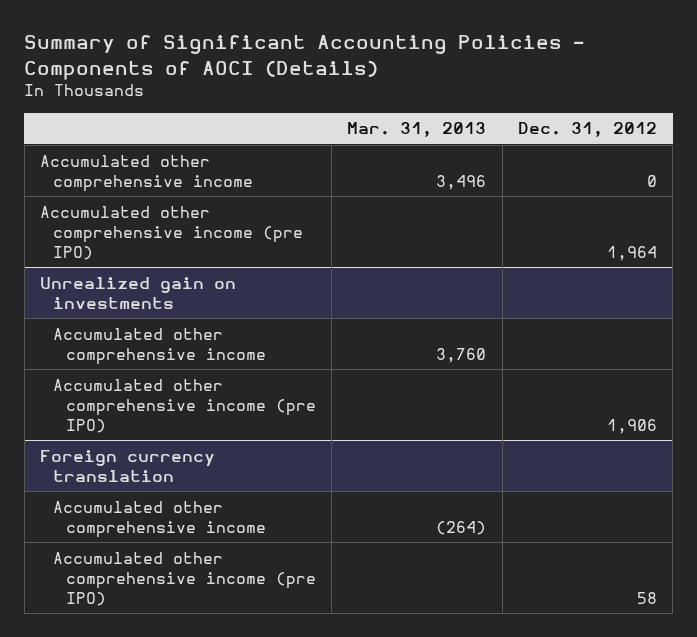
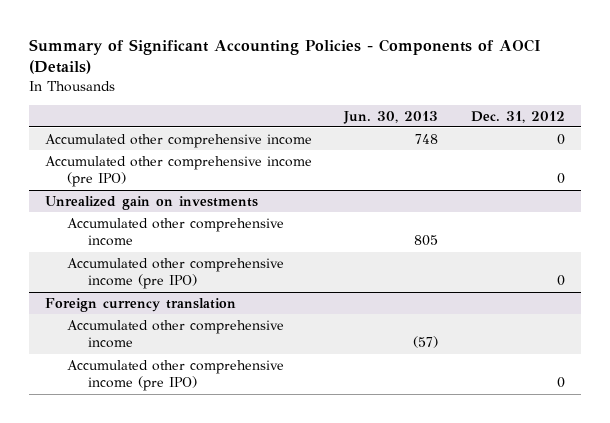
[347,122,487,138] Mar. 31, 2013 -> none
none -> [343,110,439,124] Jun. 30, 2013
[606,245,657,261] 1,964 -> [556,173,565,185] 0
[606,418,657,434] 1,906 -> [556,275,565,287] 0
[636,591,657,604] 58 -> [556,377,565,389] 0

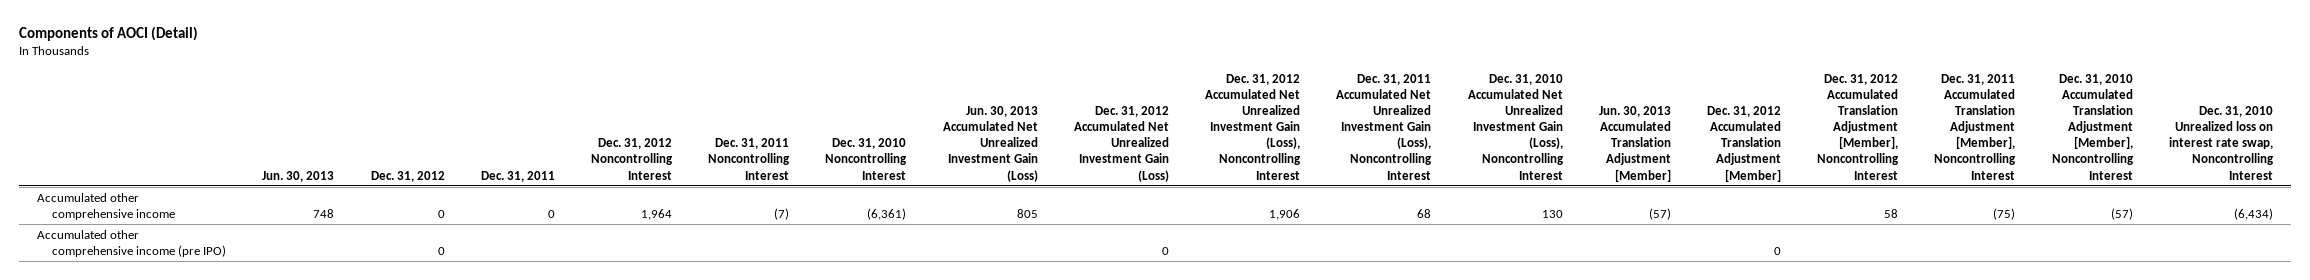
[29,38,542,75] Summary of Significant Accounting Policies - Components of AOCI (Details) -> [18,26,198,42] Components of AOCI (Detail)
none -> [480,170,555,182] Dec. 31, 2011
none -> [590,138,673,180] Dec. 31, 2012 Noncontrolling Interest
none -> [708,138,791,180] Dec. 31, 2011 Noncontrolling Interest
none -> [825,138,908,180] Dec. 31, 2010 Noncontrolling Interest
none -> [942,105,1038,182] Jun. 30, 2013 Accumulated Net Unrealized Investment Gain (Loss)
none -> [1073,105,1169,182] Dec. 31, 2012 Accumulated Net Unrealized Investment Gain (Loss)
none -> [1205,73,1302,180] Dec. 31, 2012 Accumulated Net Unrealized Investment Gain (Loss), Noncontrolling Interest
none -> [1336,73,1433,180] Dec. 31, 2011 Accumulated Net Unrealized Investment Gain (Loss), Noncontrolling Interest
none -> [1467,73,1564,180] Dec. 31, 2010 Accumulated Net Unrealized Investment Gain (Loss), Noncontrolling Interest
none -> [1598,105,1671,182] Jun. 30, 2013 Accumulated Translation Adjustment [Member]
none -> [1706,105,1781,182] Dec. 31, 2012 Accumulated Translation Adjustment [Member]
none -> [1817,73,1900,180] Dec. 31, 2012 Accumulated Translation Adjustment [Member], Noncontrolling Interest
none -> [1934,73,2017,180] Dec. 31, 2011 Accumulated Translation Adjustment [Member], Noncontrolling Interest
none -> [2051,73,2134,180] Dec. 31, 2010 Accumulated Translation Adjustment [Member], Noncontrolling Interest
none -> [2168,105,2274,180] Dec. 31, 2010 Unrealized loss on interest rate swap, Noncontrolling Interest
[45,195,259,210] Unrealized gain on investments -> none
[66,217,284,247] Accumulated other comprehensive income -> none
[66,257,284,290] Accumulated other comprehensive income (pre IPO) -> none
[45,297,237,312] Foreign currency translation -> none
[66,319,284,349] Accumulated other comprehensive income -> none
[66,359,284,392] Accumulated other comprehensive income (pre IPO) -> none

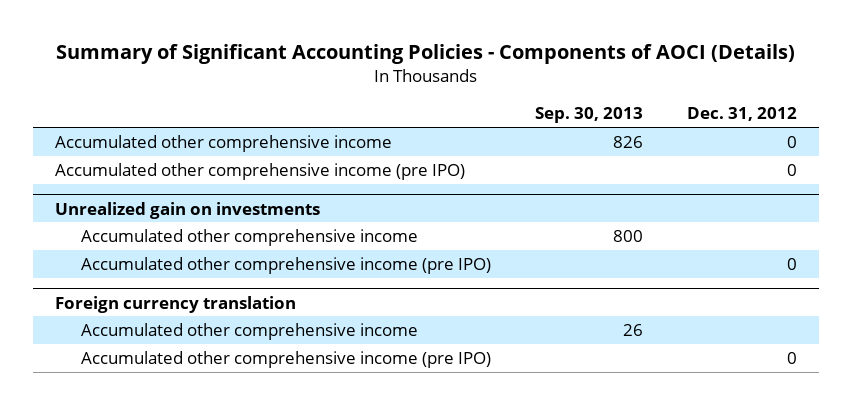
[18,26,198,42] Components of AOCI (Detail) -> [55,44,795,65] Summary of Significant Accounting Policies - Components of AOCI (Details)
[262,170,335,182] Jun. 30, 2013 -> none
[480,170,555,182] Dec. 31, 2011 -> none
[590,138,673,180] Dec. 31, 2012 Noncontrolling Interest -> none
[708,138,791,180] Dec. 31, 2011 Noncontrolling Interest -> none
[825,138,908,180] Dec. 31, 2010 Noncontrolling Interest -> none
[942,105,1038,182] Jun. 30, 2013 Accumulated Net Unrealized Investment Gain (Loss) -> none
[1073,105,1169,182] Dec. 31, 2012 Accumulated Net Unrealized Investment Gain (Loss) -> none
[1205,73,1302,180] Dec. 31, 2012 Accumulated Net Unrealized Investment Gain (Loss), Noncontrolling Interest -> none
[1336,73,1433,180] Dec. 31, 2011 Accumulated Net Unrealized Investment Gain (Loss), Noncontrolling Interest -> none
[1467,73,1564,180] Dec. 31, 2010 Accumulated Net Unrealized Investment Gain (Loss), Noncontrolling Interest -> none
[1598,105,1671,182] Jun. 30, 2013 Accumulated Translation Adjustment [Member] -> none
[1706,105,1781,182] Dec. 31, 2012 Accumulated Translation Adjustment [Member] -> none
[1817,73,1900,180] Dec. 31, 2012 Accumulated Translation Adjustment [Member], Noncontrolling Interest -> none
[1934,73,2017,180] Dec. 31, 2011 Accumulated Translation Adjustment [Member], Noncontrolling Interest -> none
[2051,73,2134,180] Dec. 31, 2010 Accumulated Translation Adjustment [Member], Noncontrolling Interest -> none
[2168,105,2274,180] Dec. 31, 2010 Unrealized loss on interest rate swap, Noncontrolling Interest -> none
none -> [534,107,643,124] Sep. 30, 2013
none -> [54,201,320,219] Unrealized gain on investments
none -> [80,228,418,246] Accumulated other comprehensive income
none -> [80,256,491,274] Accumulated other comprehensive income (pre IPO)
none -> [54,295,296,313] Foreign currency translation
none -> [80,322,418,340] Accumulated other comprehensive income
none -> [80,350,491,368] Accumulated other comprehensive income (pre IPO)

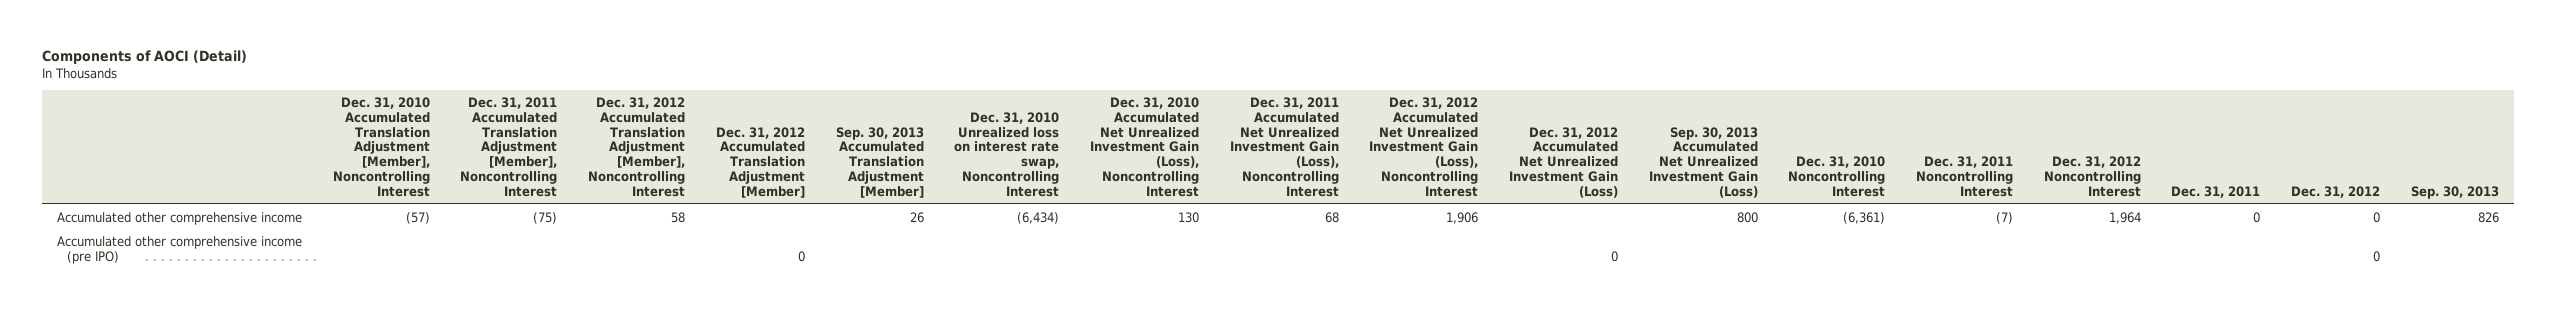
[55,44,795,65] Summary of Significant Accounting Policies - Components of AOCI (Details) -> [41,49,247,64] Components of AOCI (Detail)
none -> [332,96,430,198] Dec. 31, 2010 Accumulated Translation Adjustment [Member], Noncontrolling Interest
none -> [460,96,558,198] Dec. 31, 2011 Accumulated Translation Adjustment [Member], Noncontrolling Interest
none -> [588,96,686,198] Dec. 31, 2012 Accumulated Translation Adjustment [Member], Noncontrolling Interest
none -> [715,126,805,199] Dec. 31, 2012 Accumulated Translation Adjustment [Member]
none -> [835,126,924,199] Sep. 30, 2013 Accumulated Translation Adjustment [Member]
none -> [954,111,1060,198] Dec. 31, 2010 Unrealized loss on interest rate swap, Noncontrolling Interest
none -> [1089,96,1199,198] Dec. 31, 2010 Accumulated Net Unrealized Investment Gain (Loss), Noncontrolling Interest
none -> [1229,96,1339,198] Dec. 31, 2011 Accumulated Net Unrealized Investment Gain (Loss), Noncontrolling Interest
none -> [1369,96,1479,198] Dec. 31, 2012 Accumulated Net Unrealized Investment Gain (Loss), Noncontrolling Interest
none -> [1508,126,1618,199] Dec. 31, 2012 Accumulated Net Unrealized Investment Gain (Loss)
none -> [1648,126,1758,199] Sep. 30, 2013 Accumulated Net Unrealized Investment Gain (Loss)
none -> [1788,156,1886,198] Dec. 31, 2010 Noncontrolling Interest
none -> [1916,156,2014,198] Dec. 31, 2011 Noncontrolling Interest
none -> [2043,156,2141,198] Dec. 31, 2012 Noncontrolling Interest
none -> [2171,186,2261,199] Dec. 31, 2011
[54,201,320,219] Unrealized gain on investments -> none
[80,228,418,246] Accumulated other comprehensive income -> none
[80,256,491,274] Accumulated other comprehensive income (pre IPO) -> none
[54,295,296,313] Foreign currency translation -> none
[80,322,418,340] Accumulated other comprehensive income -> none
[80,350,491,368] Accumulated other comprehensive income (pre IPO) -> none

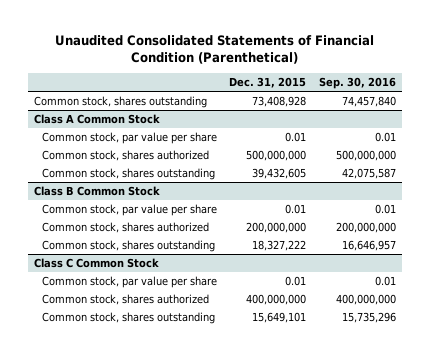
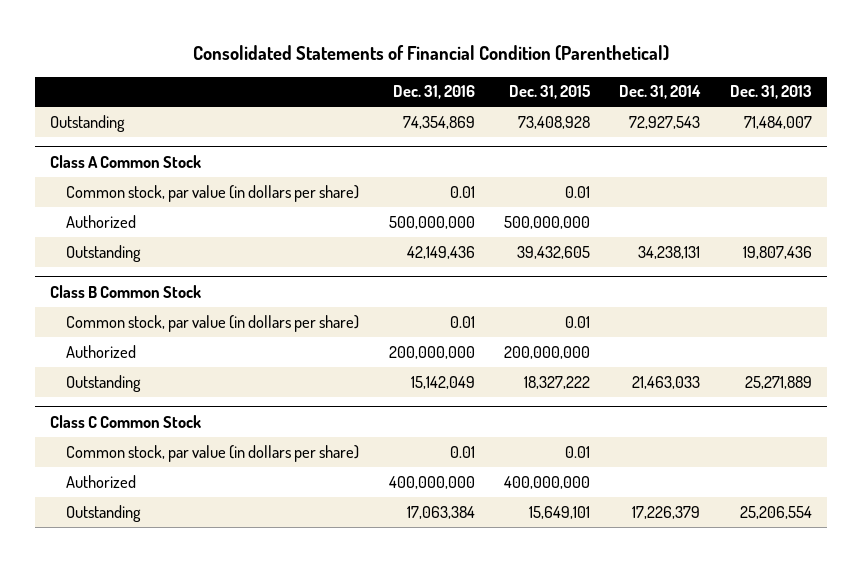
[54,34,374,64] Unaudited Consolidated Statements of Financial Condition (Parenthetical) -> [192,45,669,62] Consolidated Statements of Financial Condition (Parenthetical)
[318,77,396,90] Sep. 30, 2016 -> none
none -> [392,85,475,100] Dec. 31, 2016
none -> [619,85,702,100] Dec. 31, 2014
none -> [729,85,812,100] Dec. 31, 2013
[33,96,207,109] Common stock, shares outstanding -> [49,114,125,132] Outstanding
[41,132,217,145] Common stock, par value per share -> [66,184,360,202] Common stock, par value (in dollars per share)
[41,150,209,162] Common stock, shares authorized -> [66,214,137,228] Authorized
[41,168,215,181] Common stock, shares outstanding -> [66,244,142,262] Outstanding
[41,204,217,217] Common stock, par value per share -> [66,314,360,332] Common stock, par value (in dollars per share)
[41,222,209,234] Common stock, shares authorized -> [66,344,137,358] Authorized
[41,240,215,253] Common stock, shares outstanding -> [66,374,142,392] Outstanding
[41,276,217,289] Common stock, par value per share -> [66,444,360,462] Common stock, par value (in dollars per share)
[41,294,209,306] Common stock, shares authorized -> [66,474,137,488] Authorized
[41,312,215,325] Common stock, shares outstanding -> [66,504,142,522] Outstanding

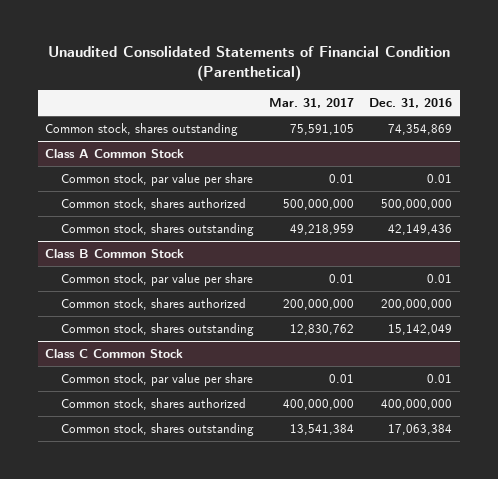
[192,45,669,62] Consolidated Statements of Financial Condition (Parenthetical) -> [47,46,450,82] Unaudited Consolidated Statements of Financial Condition (Parenthetical)
[509,85,592,100] Dec. 31, 2015 -> none
[619,85,702,100] Dec. 31, 2014 -> none
[729,85,812,100] Dec. 31, 2013 -> none
none -> [268,98,354,109] Mar. 31, 2017
[49,114,125,132] Outstanding -> [45,122,239,136] Common stock, shares outstanding
[66,184,360,202] Common stock, par value (in dollars per share) -> [60,172,253,186] Common stock, par value per share
[66,214,137,228] Authorized -> [60,197,246,210] Common stock, shares authorized
[66,244,142,262] Outstanding -> [60,222,254,236] Common stock, shares outstanding
[66,314,360,332] Common stock, par value (in dollars per share) -> [60,272,253,286] Common stock, par value per share
[66,344,137,358] Authorized -> [60,297,246,310] Common stock, shares authorized
[66,374,142,392] Outstanding -> [60,322,254,336] Common stock, shares outstanding
[66,444,360,462] Common stock, par value (in dollars per share) -> [60,372,253,386] Common stock, par value per share
[66,474,137,488] Authorized -> [60,397,246,410] Common stock, shares authorized
[66,504,142,522] Outstanding -> [60,422,254,436] Common stock, shares outstanding

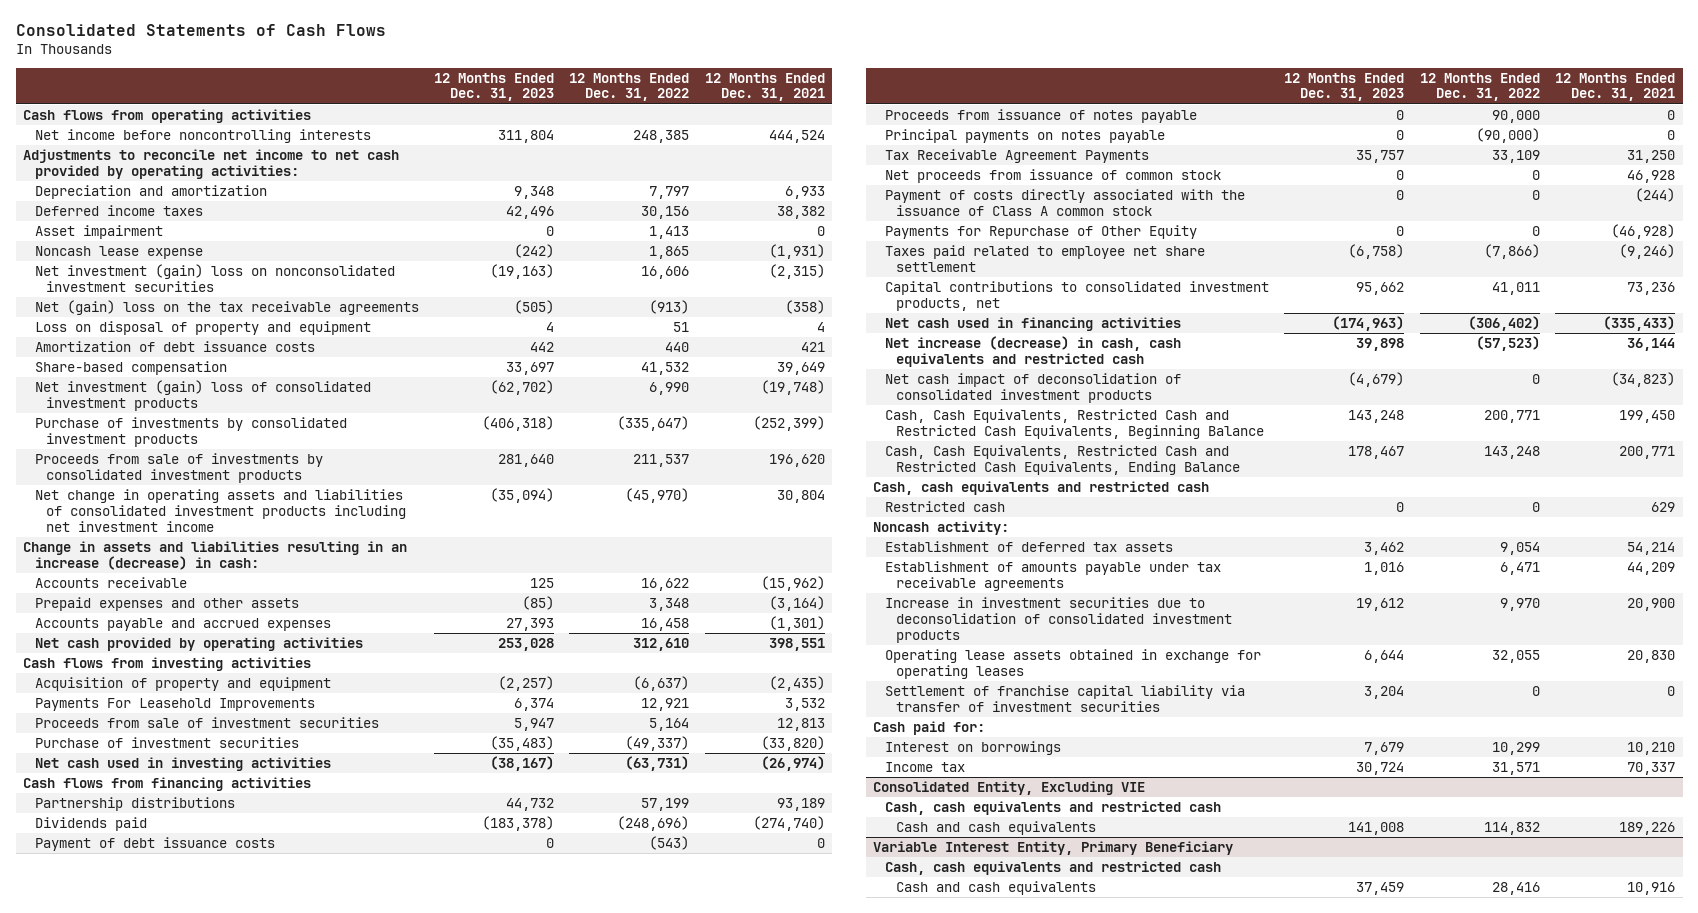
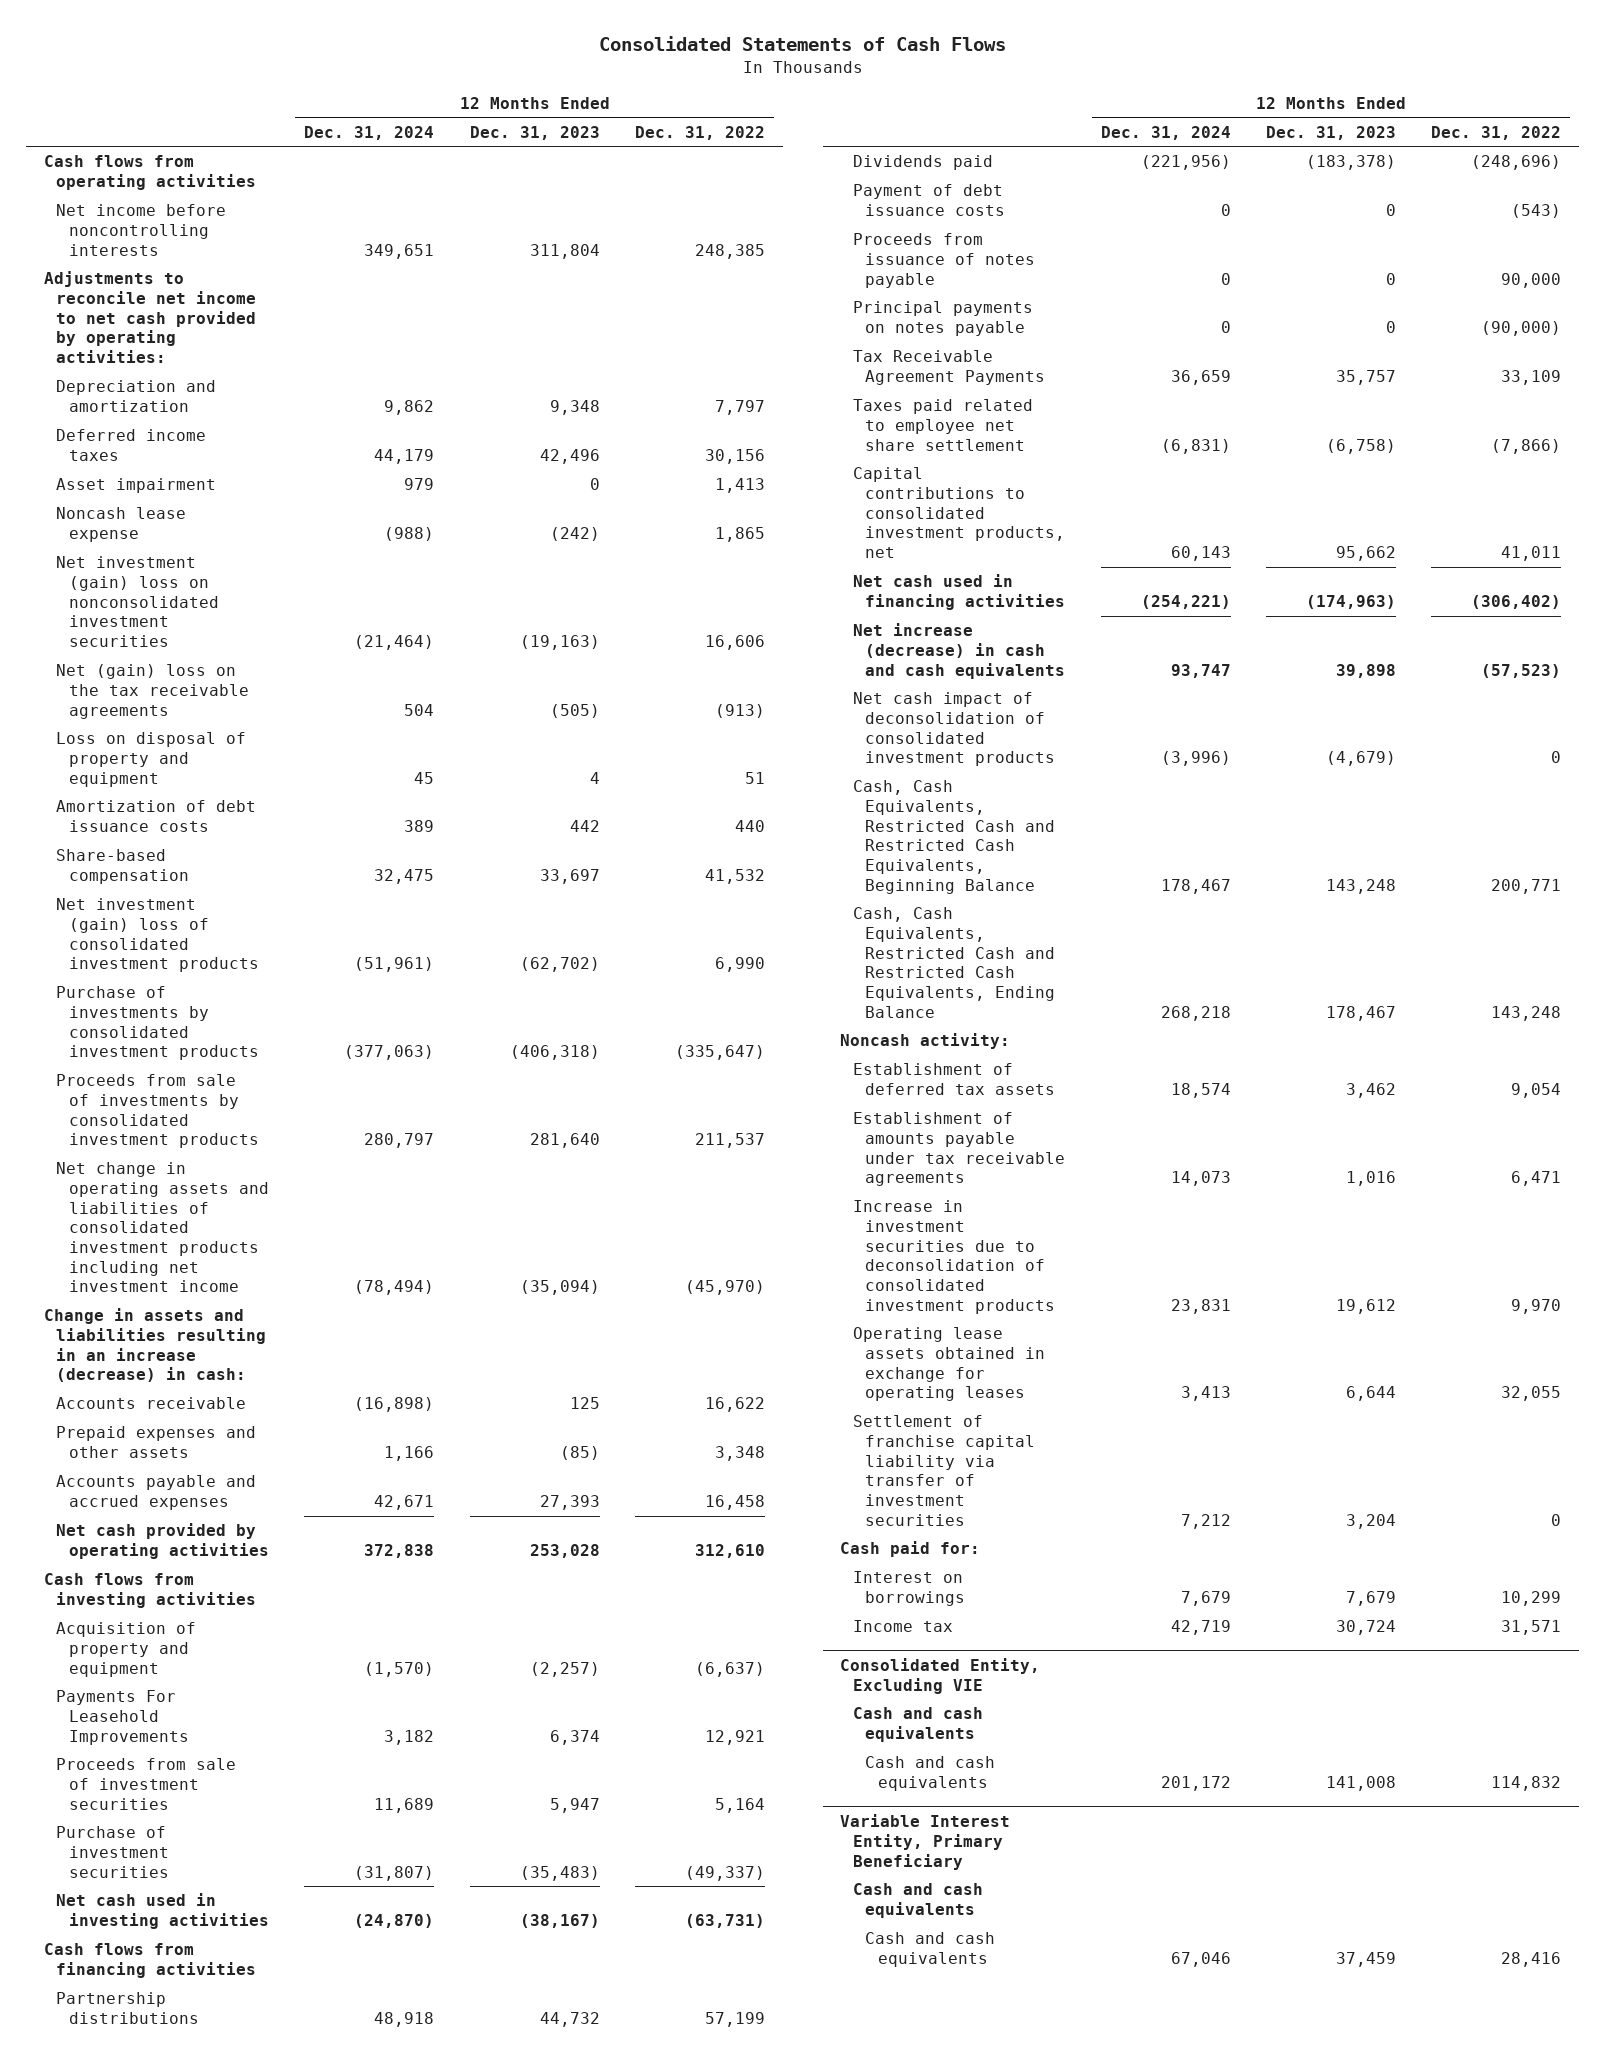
[704,72,825,102] 12 Months Ended Dec. 31, 2021 -> none
none -> [304,125,435,140] Dec. 31, 2024
[884,168,1221,183] Net proceeds from issuance of common stock -> none
[884,188,1245,216] Payment of costs directly associated with the issuance of Class A common stock -> none
[884,224,1197,239] Payments for Repurchase of Other Equity -> none
[884,335,1181,367] Net increase (decrease) in cash, cash equivalents and restricted cash -> [852,623,1066,679] Net increase (decrease) in cash and cash equivalents
[873,480,1210,495] Cash, cash equivalents and restricted cash -> none
[884,500,1005,512] Restricted cash -> none
[884,800,1221,815] Cash, cash equivalents and restricted cash -> [852,1707,983,1742] Cash and cash equivalents
[884,860,1221,875] Cash, cash equivalents and restricted cash -> [852,1883,983,1918] Cash and cash equivalents

